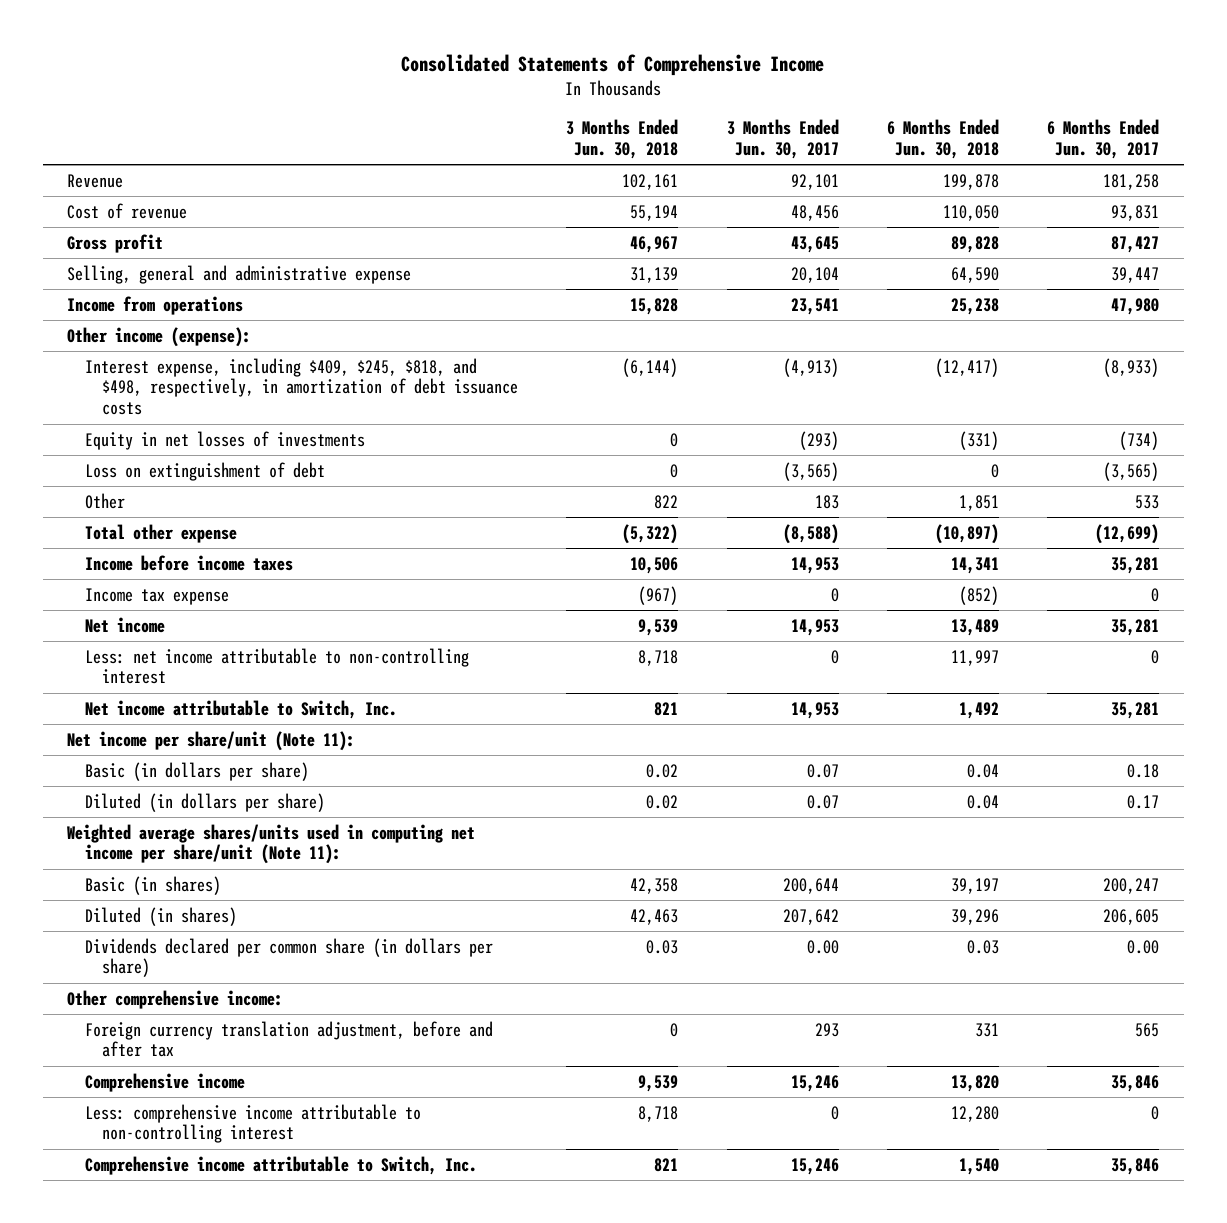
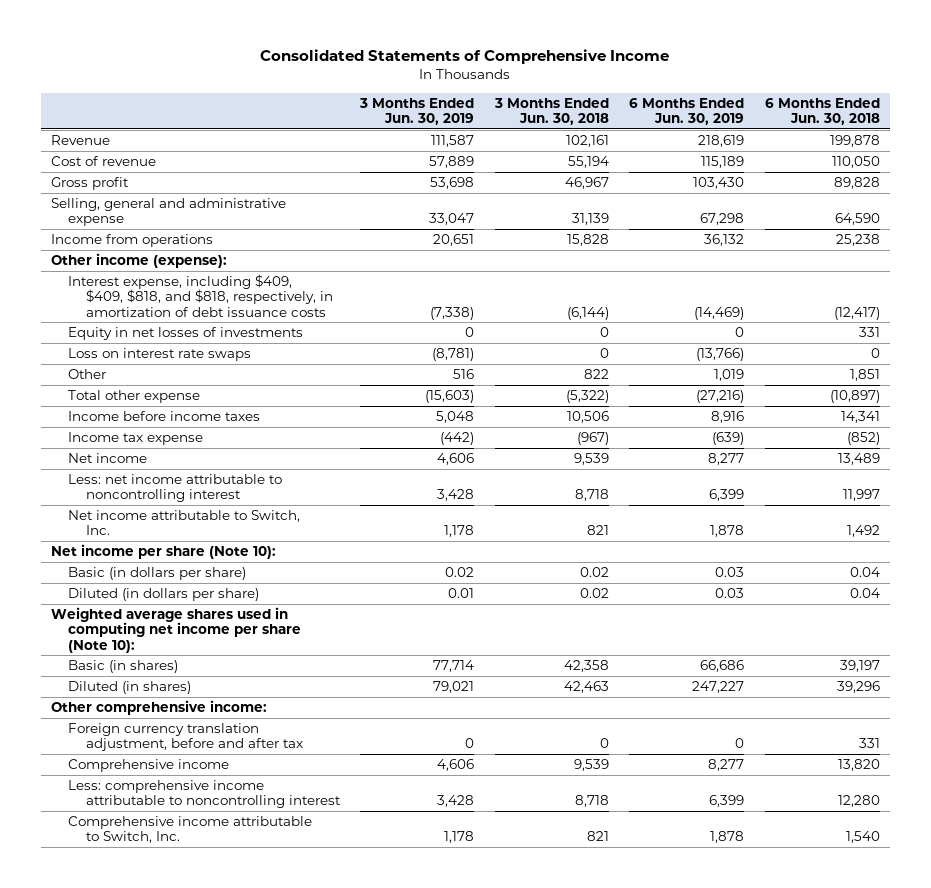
[726,119,839,160] 3 Months Ended Jun. 30, 2017 -> none
[1047,119,1160,160] 6 Months Ended Jun. 30, 2017 -> none
none -> [359,97,475,125] 3 Months Ended Jun. 30, 2019
none -> [629,97,745,125] 6 Months Ended Jun. 30, 2019
[84,461,325,481] Loss on extinguishment of debt -> none
[84,357,518,416] Interest expense, including $409, $245, $818, and $498, respectively, in amortization of debt issuance costs -> [68,274,333,317] Interest expense, including $409, $409, $818, and $818, respectively, in amortization of debt issuance costs
[958,430,999,450] (331) -> [858,327,880,338] 331
none -> [68,348,252,362] Loss on interest rate swaps
[84,647,469,685] Less: net income attributable to non-controlling interest -> [68,474,283,503] Less: net income attributable to noncontrolling interest
[67,730,356,751] Net income per share/unit (Note 11): -> [51,544,277,560] Net income per share (Note 10):
[67,823,476,865] Weighted average shares/units used in computing net income per share/unit (Note 11): -> [51,607,302,653] Weighted average shares used in computing net income per share (Note 10):
[84,937,493,978] Dividends declared per common share (in dollars per share) -> none
[84,1103,421,1144] Less: comprehensive income attributable to non-controlling interest -> [68,780,341,809] Less: comprehensive income attributable to noncontrolling interest

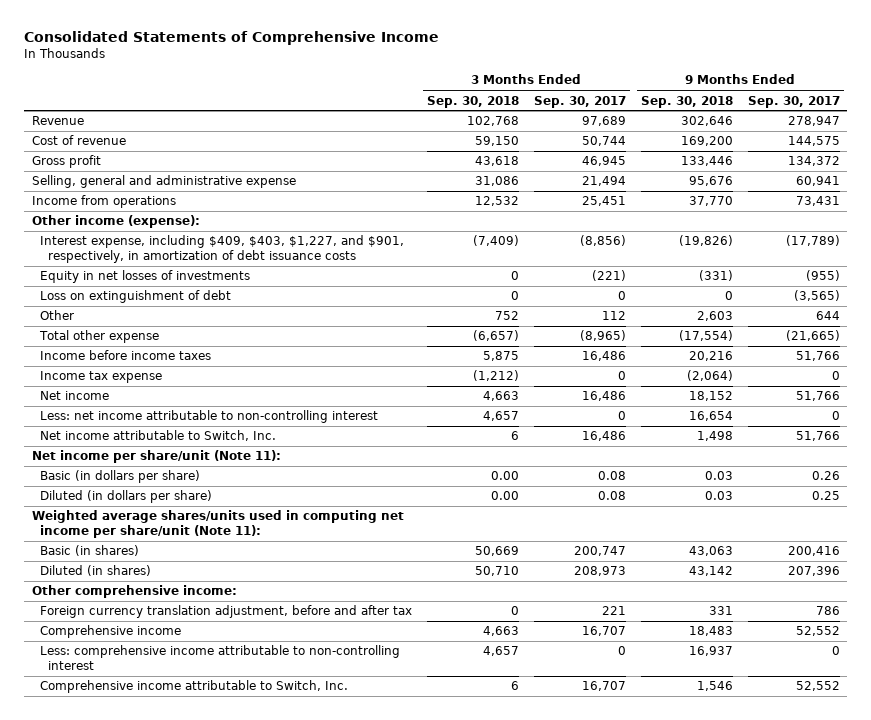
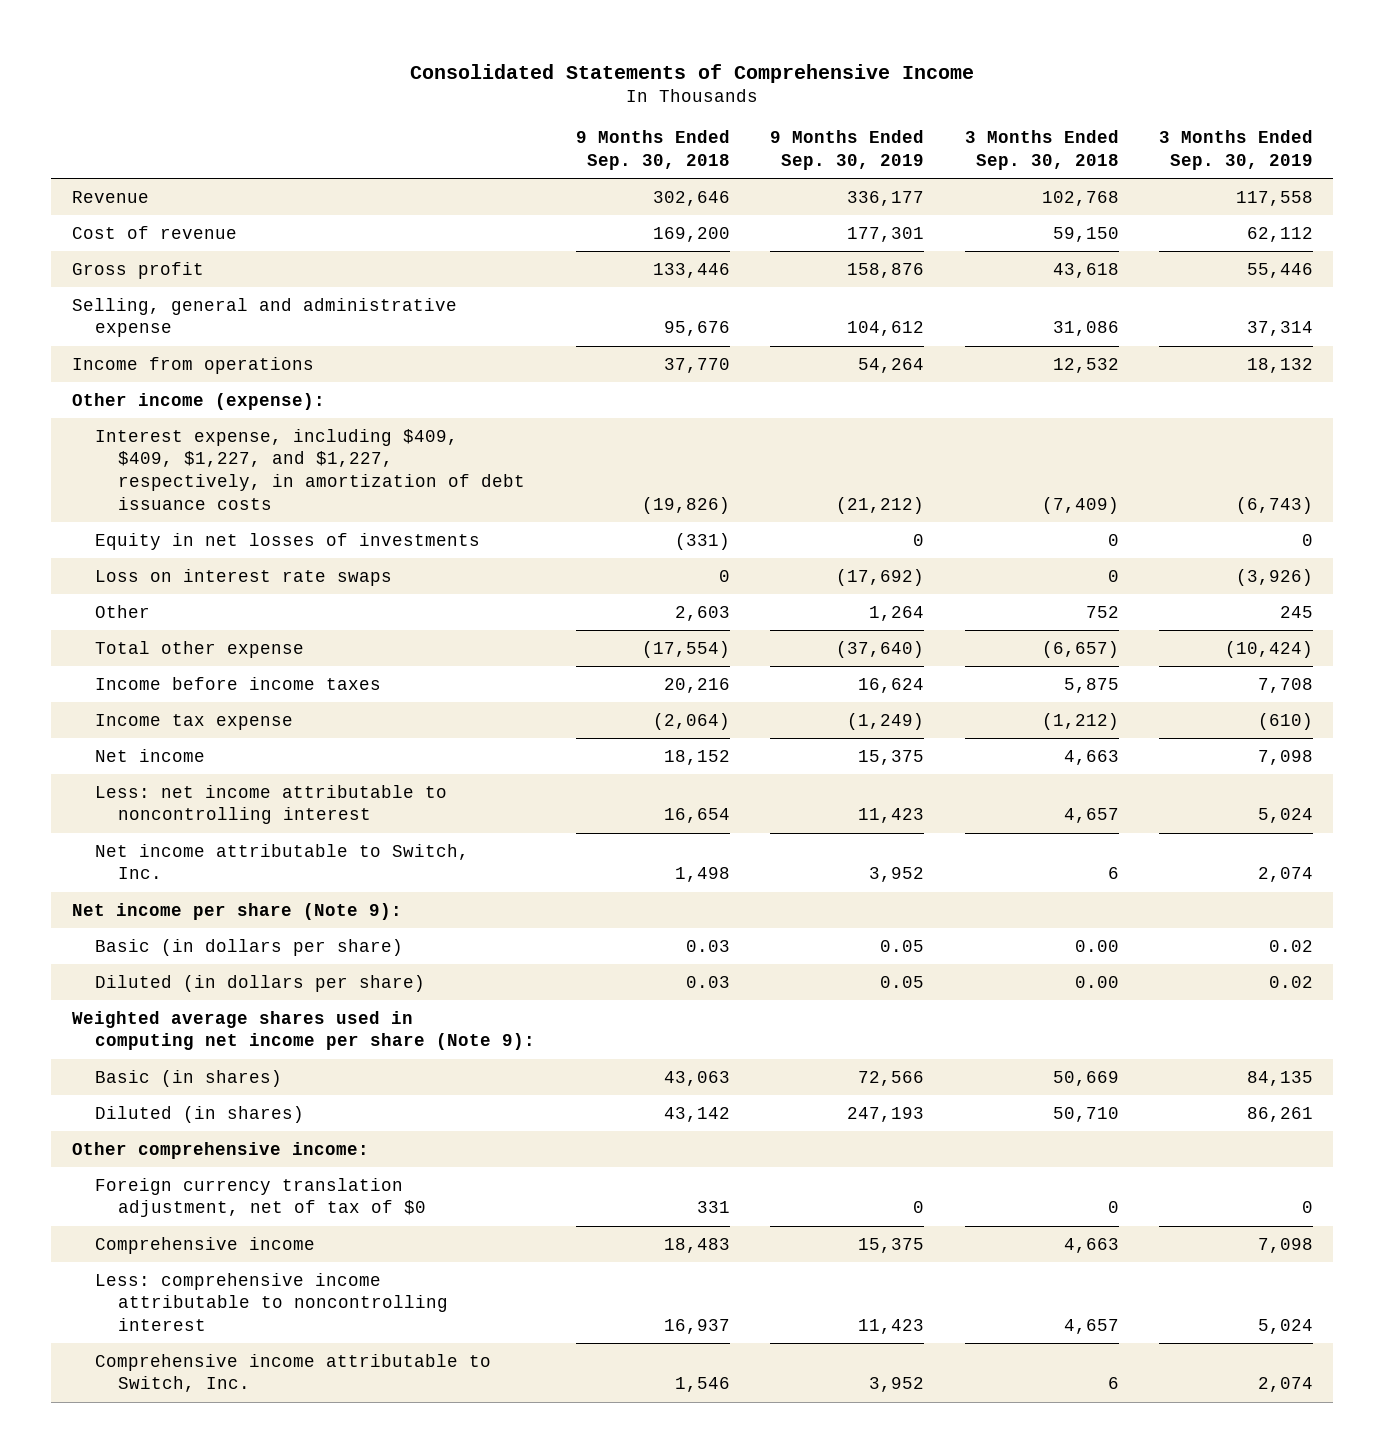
[533,95,626,108] Sep. 30, 2017 -> none
[747,95,840,108] Sep. 30, 2017 -> none
none -> [770,130,925,171] 9 Months Ended Sep. 30, 2019
none -> [1159,130,1314,171] 3 Months Ended Sep. 30, 2019
[39,235,404,264] Interest expense, including $409, $403, $1,227, and $901, respectively, in amortization of debt issuance costs -> [95,428,526,510] Interest expense, including $409, $409, $1,227, and $1,227, respectively, in amortization of debt issuance costs
[39,290,231,304] Loss on extinguishment of debt -> none
none -> [95,568,393,586] Loss on interest rate swaps
[39,410,378,424] Less: net income attributable to non-controlling interest -> [95,784,448,825] Less: net income attributable to noncontrolling interest
[31,450,281,464] Net income per share/unit (Note 11): -> [71,902,402,920] Net income per share (Note 9):
[31,510,404,539] Weighted average shares/units used in computing net income per share/unit (Note 11): -> [71,1010,536,1051] Weighted average shares used in computing net income per share (Note 9):
[39,605,412,619] Foreign currency translation adjustment, before and after tax -> [95,1177,427,1218] Foreign currency translation adjustment, net of tax of $0
[39,645,400,671] Less: comprehensive income attributable to non-controlling interest -> [95,1272,449,1332] Less: comprehensive income attributable to noncontrolling interest

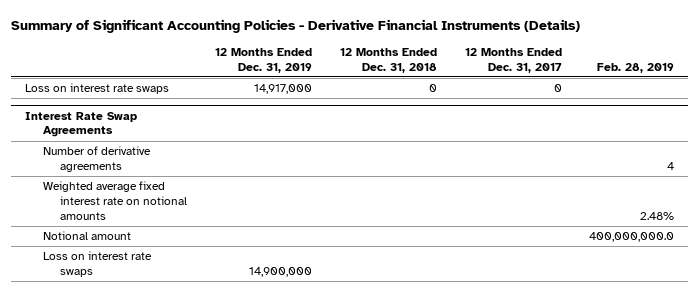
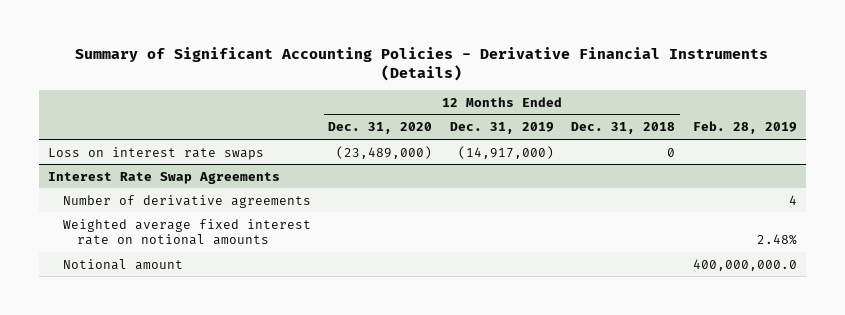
[464,48,562,73] 12 Months Ended Dec. 31, 2017 -> none
none -> [328,122,433,135] Dec. 31, 2020
[253,84,312,95] 14,917,000 -> [457,145,554,159] (14,917,000)
[42,251,152,278] Loss on interest rate swaps -> none

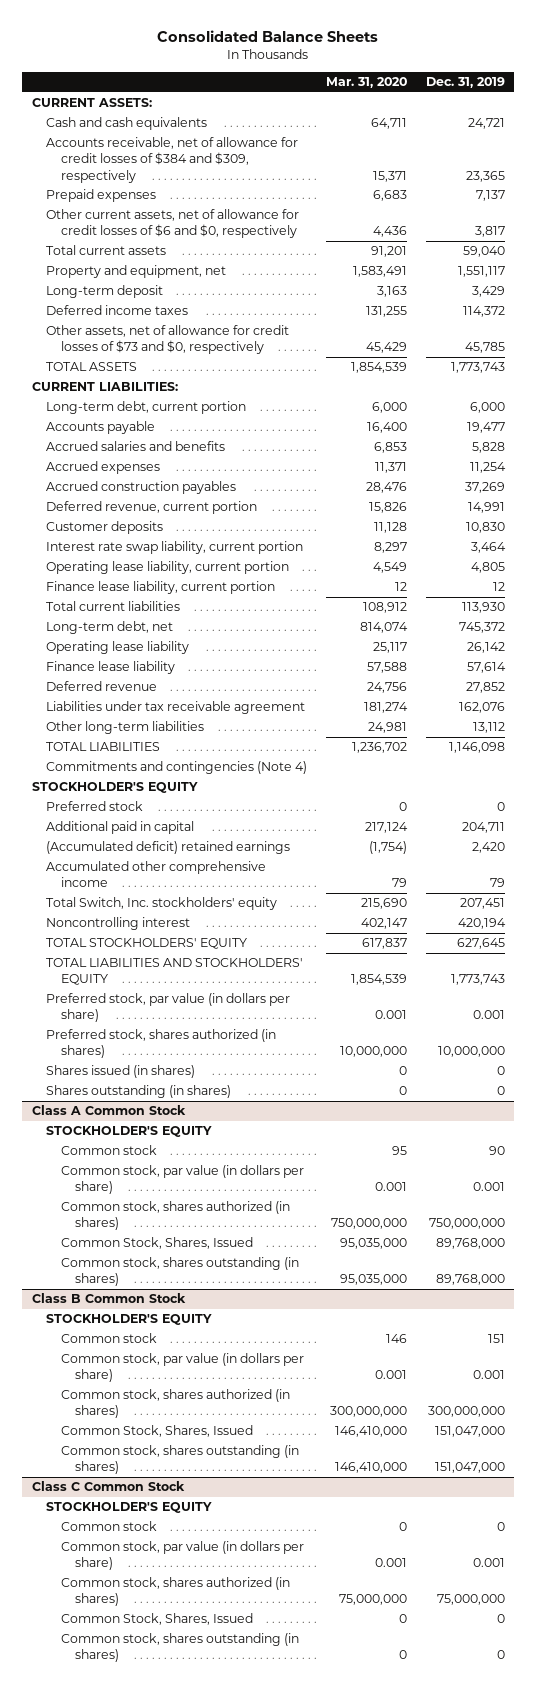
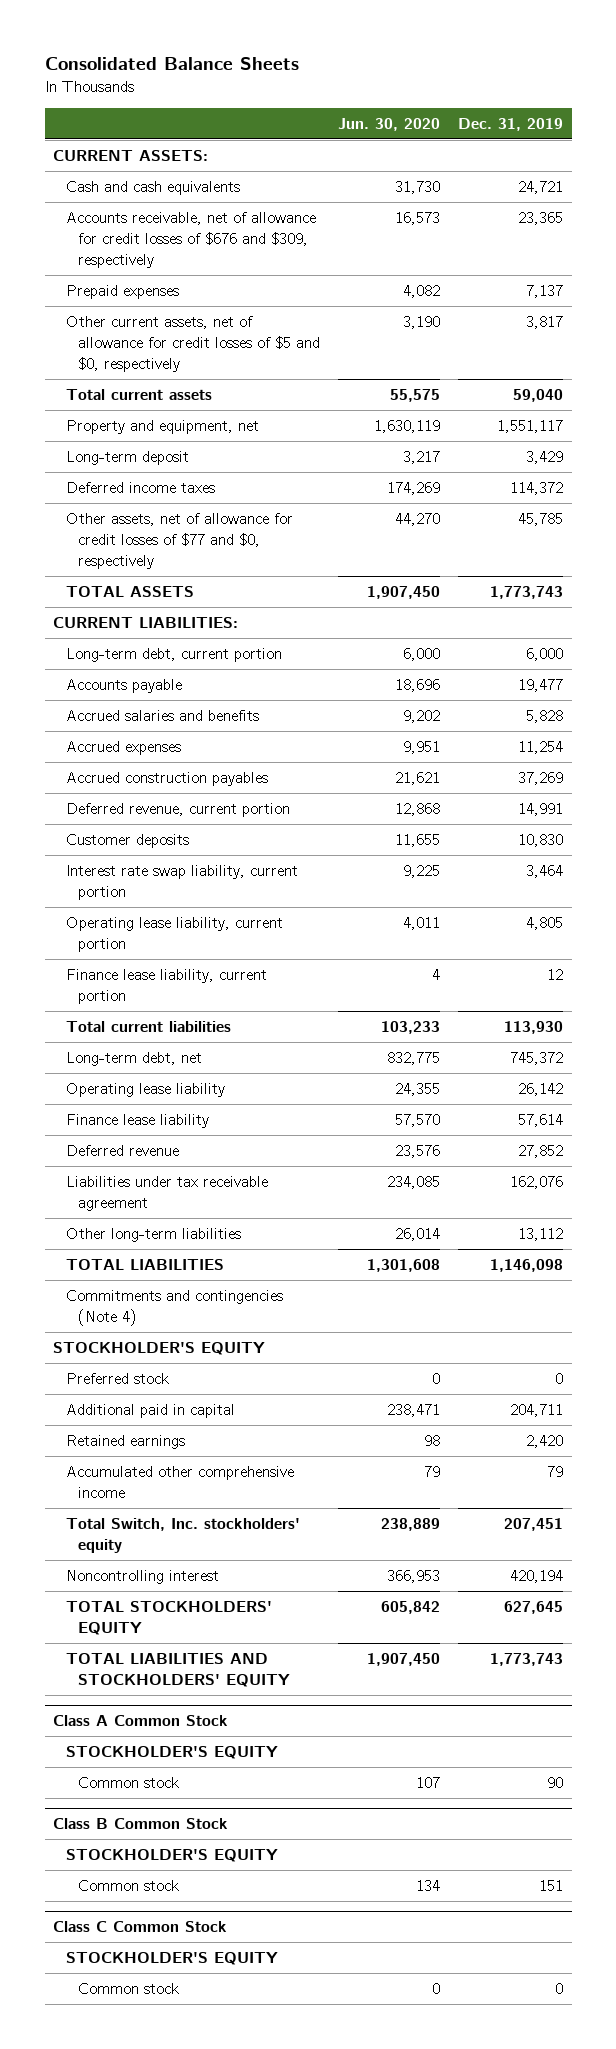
[326,77,408,89] Mar. 31, 2020 -> none
none -> [338,118,441,132] Jun. 30, 2020
[46,137,299,183] Accounts receivable, net of allowance for credit losses of $384 and $309, respectively -> [65,212,316,268] Accounts receivable, net of allowance for credit losses of $676 and $309, respectively
[46,209,300,239] Other current assets, net of allowance for credit losses of $6 and $0, respectively -> [65,316,321,372] Other current assets, net of allowance for credit losses of $5 and $0, respectively
[46,325,290,355] Other assets, net of allowance for credit losses of $73 and $0, respectively -> [65,513,293,569] Other assets, net of allowance for credit losses of $77 and $0, respectively
[46,841,291,855] (Accumulated deficit) retained earnings -> [65,1435,185,1450] Retained earnings
[46,993,291,1023] Preferred stock, par value (in dollars per share) -> none
[46,1029,277,1059] Preferred stock, shares authorized (in shares) -> none
[46,1065,196,1079] Shares issued (in shares) -> none
[46,1085,232,1099] Shares outstanding (in shares) -> none
[60,1165,304,1195] Common stock, par value (in dollars per share) -> none
[60,1201,290,1231] Common stock, shares authorized (in shares) -> none
[60,1237,253,1250] Common Stock, Shares, Issued -> none
[60,1257,299,1287] Common stock, shares outstanding (in shares) -> none
[60,1353,304,1383] Common stock, par value (in dollars per share) -> none
[60,1389,290,1419] Common stock, shares authorized (in shares) -> none
[60,1425,253,1438] Common Stock, Shares, Issued -> none
[60,1445,299,1475] Common stock, shares outstanding (in shares) -> none
[60,1541,304,1571] Common stock, par value (in dollars per share) -> none
[60,1577,290,1607] Common stock, shares authorized (in shares) -> none
[60,1613,253,1626] Common Stock, Shares, Issued -> none
[60,1633,299,1663] Common stock, shares outstanding (in shares) -> none

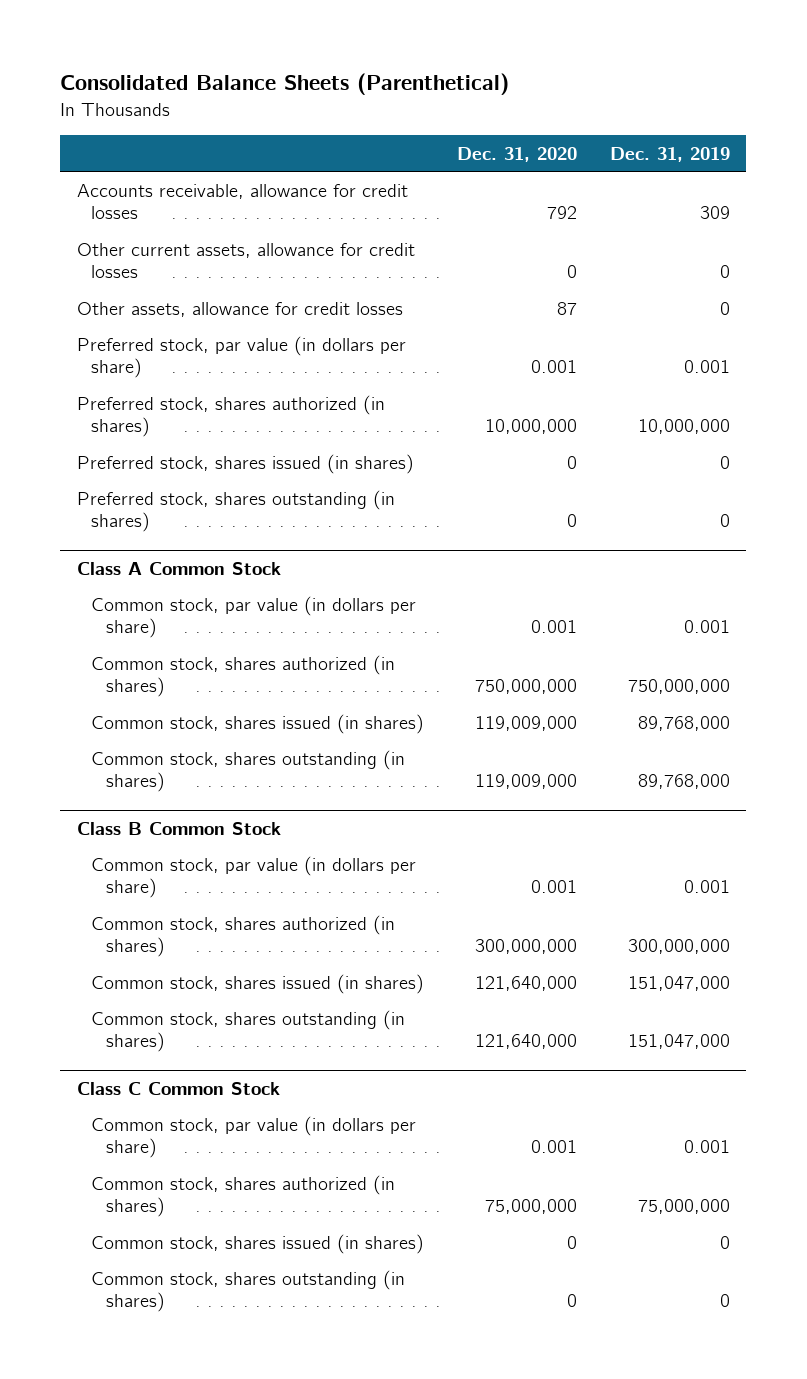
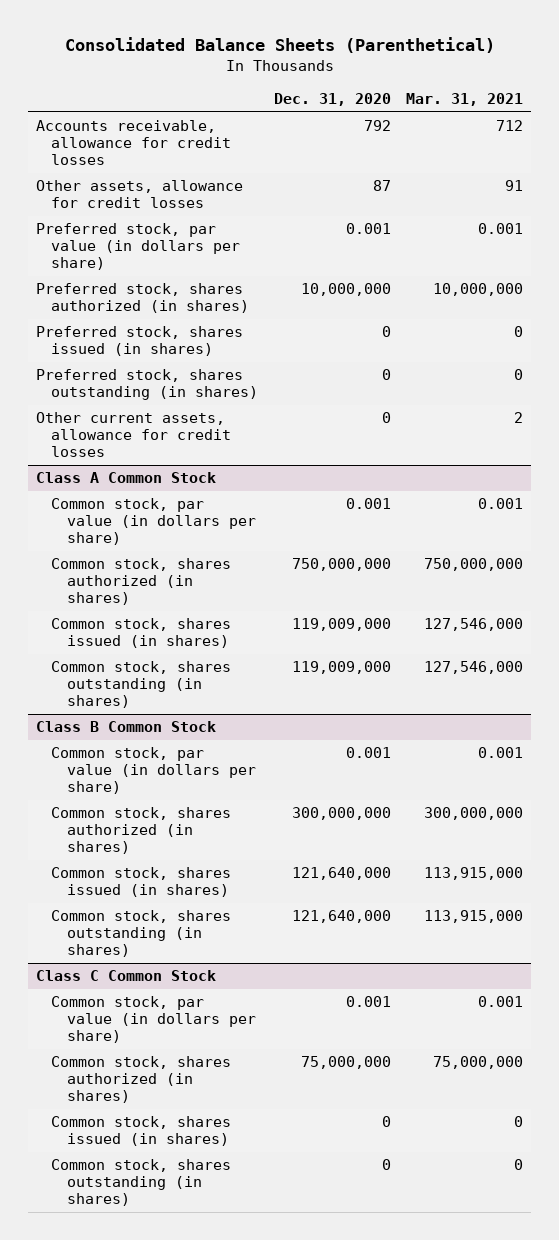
[609,146,730,162] Dec. 31, 2019 -> none
none -> [406,93,524,107] Mar. 31, 2021
[76,242,415,279] Other current assets, allowance for credit losses -> [35,412,232,458] Other current assets, allowance for credit losses

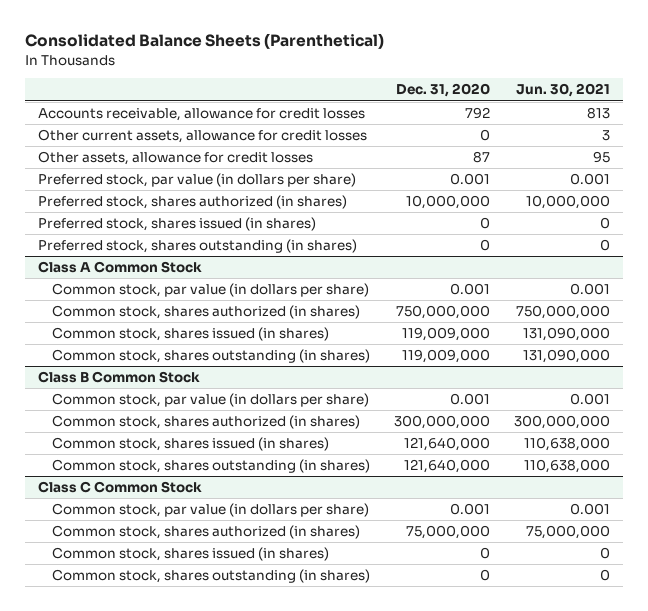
[406,93,524,107] Mar. 31, 2021 -> none
none -> [516,83,611,98] Jun. 30, 2021
[35,412,232,458] Other current assets, allowance for credit losses -> [37,129,367,144] Other current assets, allowance for credit losses

